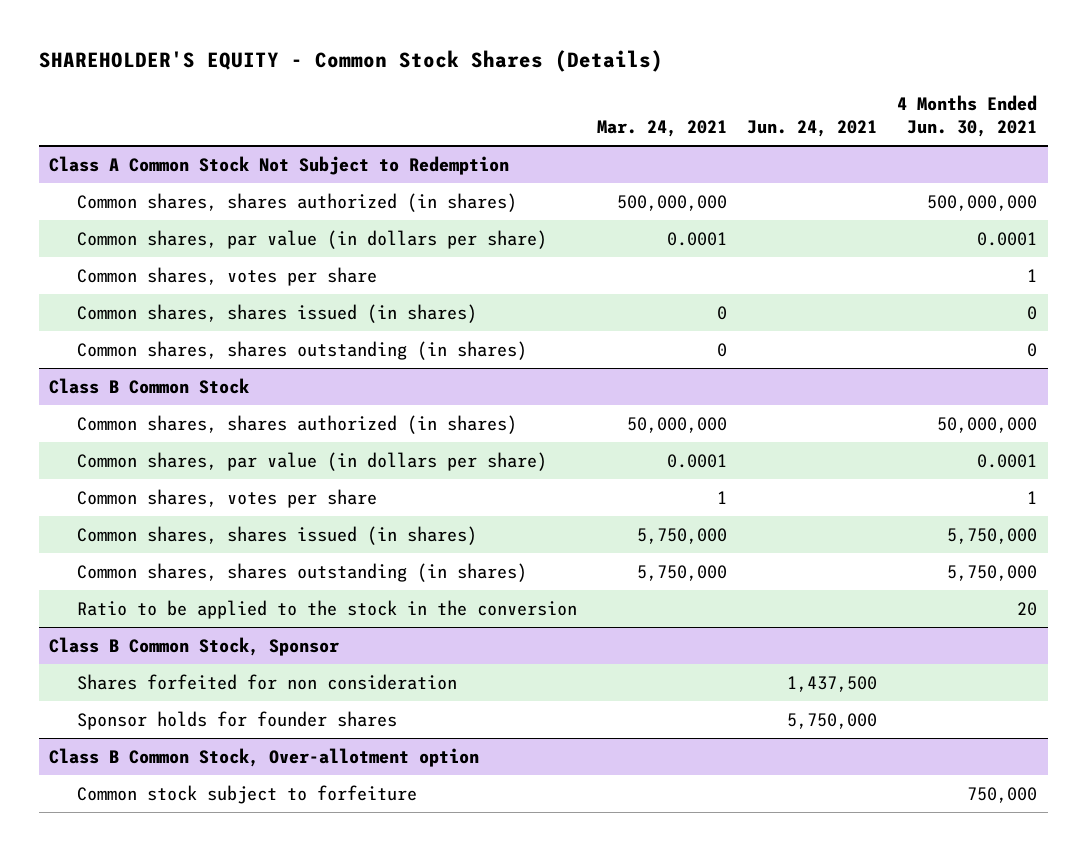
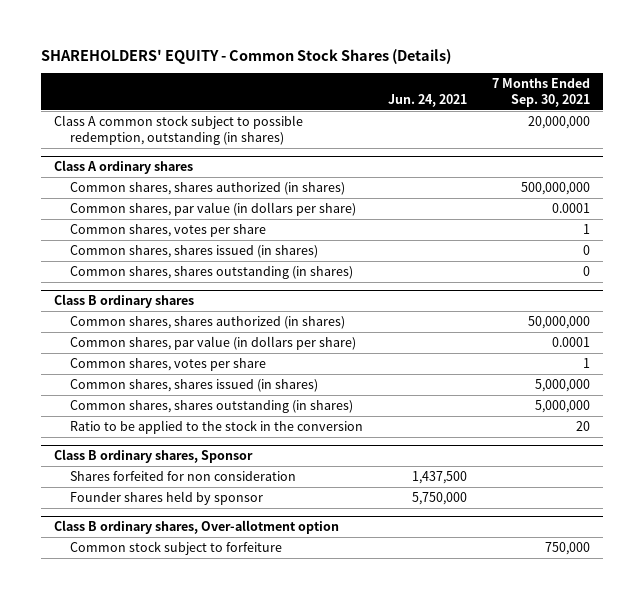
[39,50,664,73] SHAREHOLDER'S EQUITY - Common Stock Shares (Details) -> [40,48,451,64] SHAREHOLDERS' EQUITY - Common Stock Shares (Details)
[597,119,728,137] Mar. 24, 2021 -> none
[897,94,1038,137] 4 Months Ended Jun. 30, 2021 -> none
none -> [492,77,591,108] 7 Months Ended Sep. 30, 2021
[49,155,510,175] Class A Common Stock Not Subject to Redemption -> none
[76,192,517,212] Common shares, shares authorized (in shares) -> none
[76,229,547,249] Common shares, par value (in dollars per share) -> none
[76,266,377,286] Common shares, votes per share -> none
[76,303,477,323] Common shares, shares issued (in shares) -> none
[76,340,527,360] Common shares, shares outstanding (in shares) -> none
none -> [53,114,303,145] Class A common stock subject to possible redemption, outstanding (in shares)
none -> [53,159,193,174] Class A ordinary shares
none -> [69,181,345,195] Common shares, shares authorized (in shares)
none -> [69,201,356,216] Common shares, par value (in dollars per share)
none -> [69,223,266,237] Common shares, votes per share
none -> [69,244,318,258] Common shares, shares issued (in shares)
none -> [69,265,353,279] Common shares, shares outstanding (in shares)
[49,377,250,394] Class B Common Stock -> [53,293,194,308] Class B ordinary shares
[49,636,340,656] Class B Common Stock, Sponsor -> [53,448,253,463] Class B ordinary shares, Sponsor
[76,710,397,730] Sponsor holds for founder shares -> [69,490,263,505] Founder shares held by sponsor
[49,747,480,767] Class B Common Stock, Over-allotment option -> [53,519,339,534] Class B ordinary shares, Over-allotment option

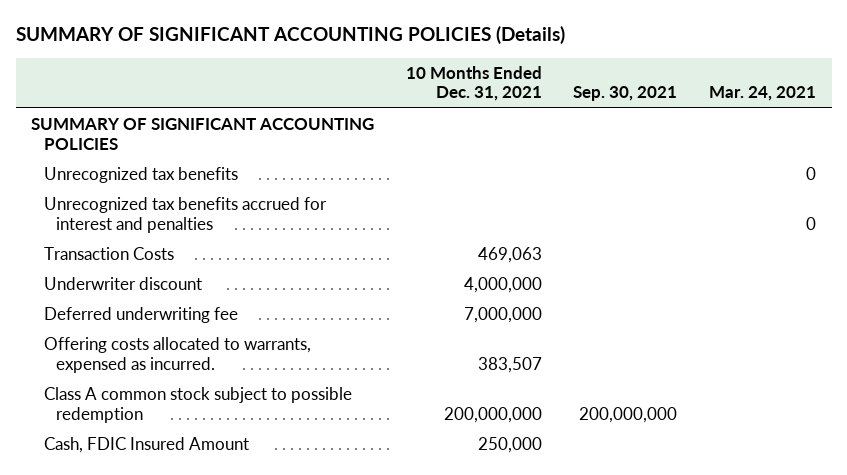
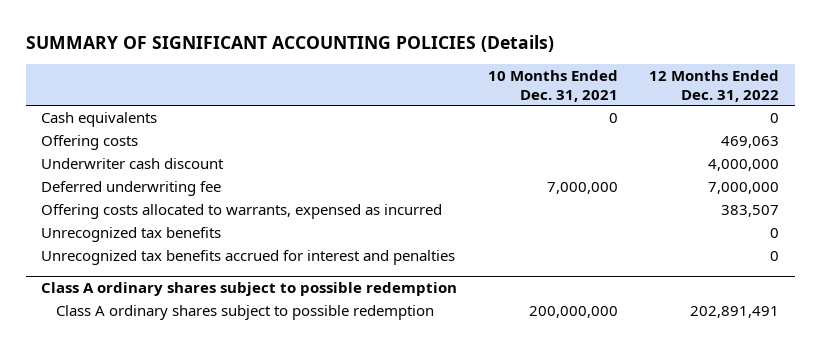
[573,86,678,102] Sep. 30, 2021 -> none
[708,86,816,102] Mar. 24, 2021 -> none
none -> [649,69,780,102] 12 Months Ended Dec. 31, 2022
[31,118,375,150] SUMMARY OF SIGNIFICANT ACCOUNTING POLICIES -> none
none -> [41,111,158,127] Cash equivalents
none -> [41,134,139,150] Offering costs
none -> [41,157,225,169] Underwriter cash discount
[43,307,238,324] Deferred underwriting fee -> [41,180,222,196] Deferred underwriting fee
none -> [41,203,443,219] Offering costs allocated to warrants, expensed as incurred
[43,247,174,261] Transaction Costs -> none
[43,277,202,291] Underwriter discount -> none
[43,337,311,373] Offering costs allocated to warrants, expensed as incurred. -> none
[43,387,352,423] Class A common stock subject to possible redemption -> none
[43,437,249,454] Cash, FDIC Insured Amount -> none
none -> [41,282,458,297] Class A ordinary shares subject to possible redemption
none -> [55,304,434,320] Class A ordinary shares subject to possible redemption

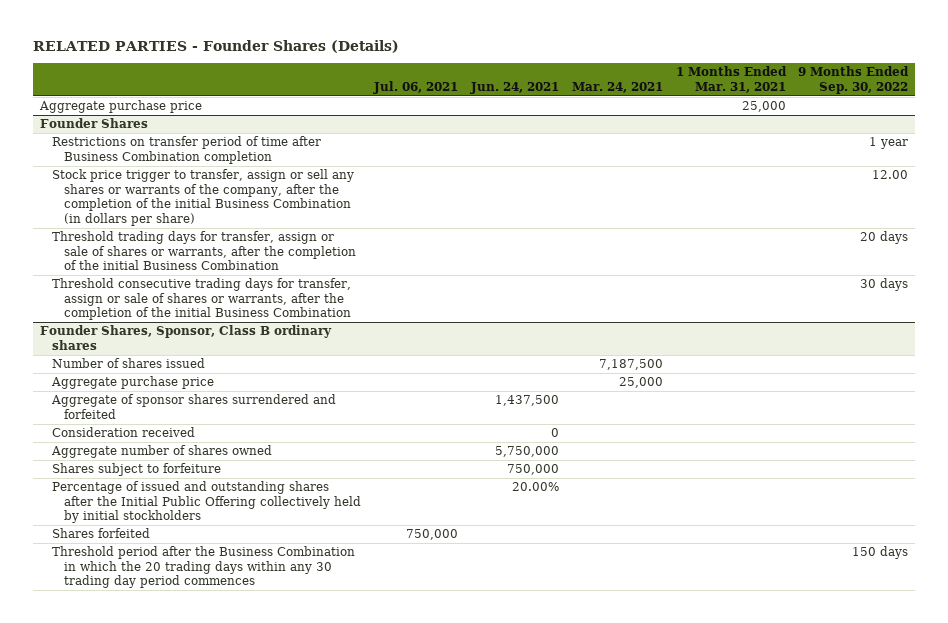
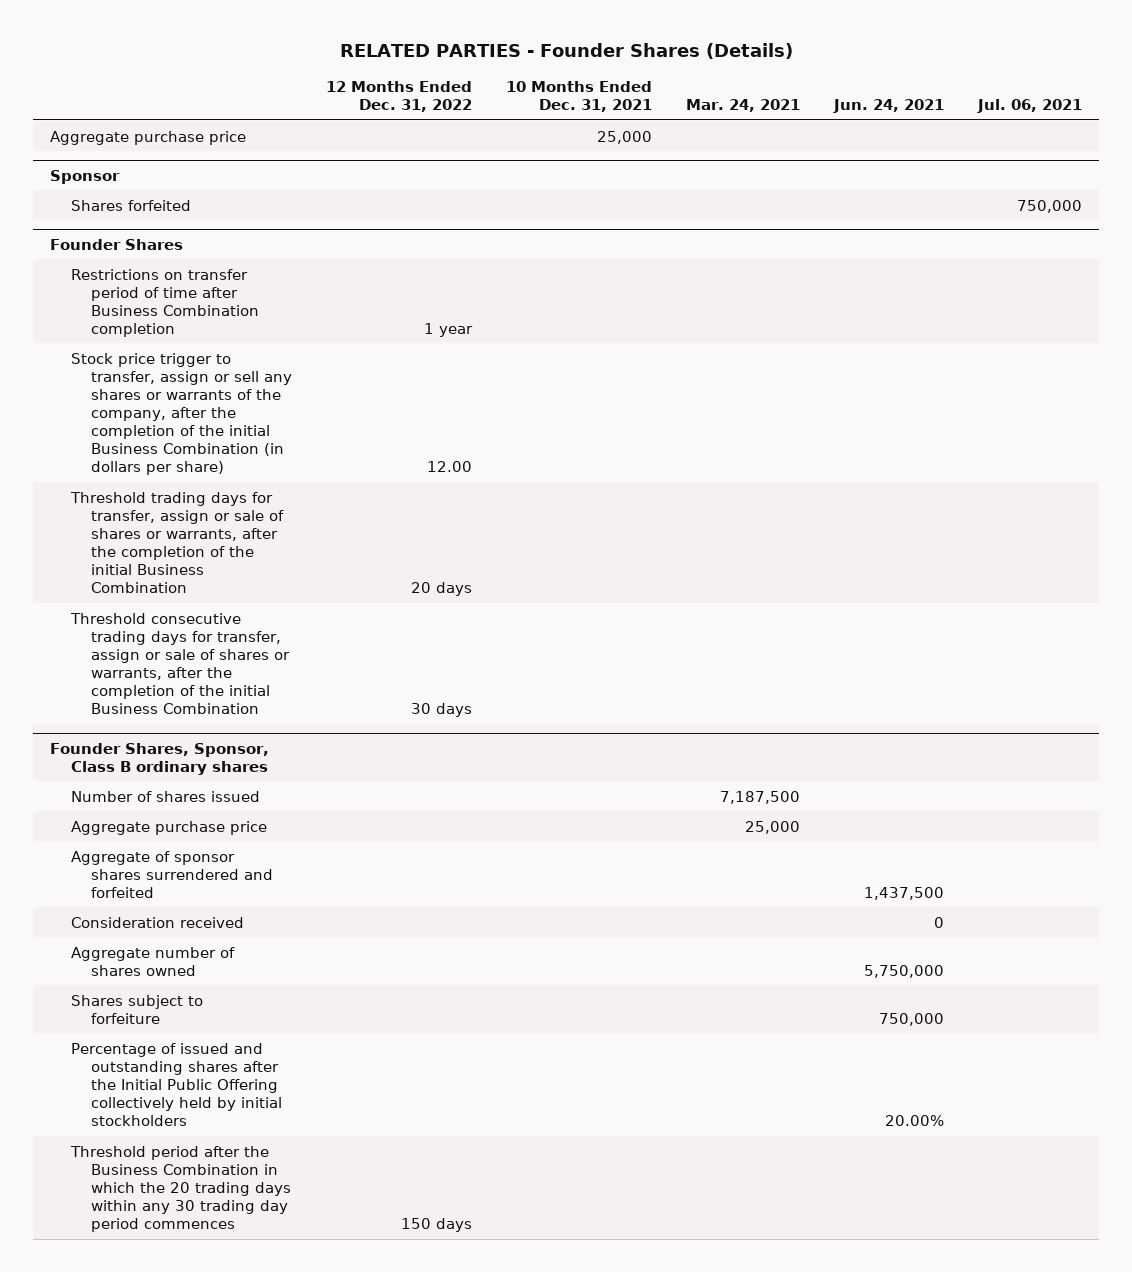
[675,66,787,93] 1 Months Ended Mar. 31, 2021 -> none
[798,66,910,94] 9 Months Ended Sep. 30, 2022 -> none
none -> [326,81,473,113] 12 Months Ended Dec. 31, 2022
none -> [506,81,653,113] 10 Months Ended Dec. 31, 2021
none -> [50,169,121,184] Sponsor
none -> [70,199,191,211] Shares forfeited
[51,528,150,539] Shares forfeited -> none

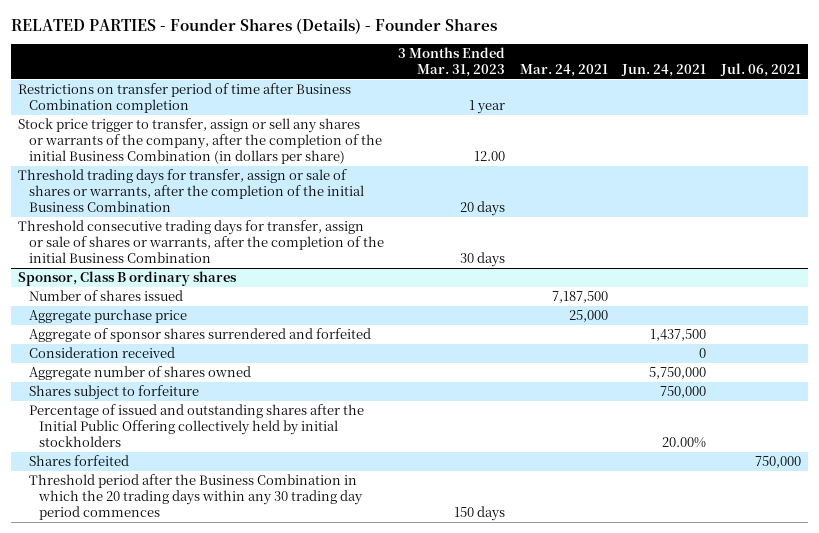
[339,42,793,59] RELATED PARTIES - Founder Shares (Details) -> [10,17,497,34] RELATED PARTIES - Founder Shares (Details) - Founder Shares
[326,81,473,113] 12 Months Ended Dec. 31, 2022 -> none
[506,81,653,113] 10 Months Ended Dec. 31, 2021 -> none
none -> [398,47,506,78] 3 Months Ended Mar. 31, 2023
[50,130,247,145] Aggregate purchase price -> none
[50,169,121,184] Sponsor -> none
[70,199,191,211] Shares forfeited -> none
[50,238,184,250] Founder Shares -> none
[70,268,260,337] Restrictions on transfer period of time after Business Combination completion -> none
[70,352,293,476] Stock price trigger to transfer, assign or sell any shares or warrants of the company, after the completion of the initial Business Combination (in dollars per share) -> none
[69,491,285,594] Threshold trading days for transfer, assign or sale of shares or warrants, after the completion of the initial Business Combination -> none
[69,612,291,715] Threshold consecutive trading days for transfer, assign or sale of shares or warrants, after the completion of the initial Business Combination -> none
none -> [17,83,351,114] Restrictions on transfer period of time after Business Combination completion
none -> [17,118,382,165] Stock price trigger to transfer, assign or sell any shares or warrants of the company, after the completion of the initial Business Combination (in dollars per share)
none -> [17,169,364,213] Threshold trading days for transfer, assign or sale of shares or warrants, after the completion of the initial Business Combination
none -> [17,220,384,264] Threshold consecutive trading days for transfer, assign or sale of shares or warrants, after the completion of the initial Business Combination
[50,742,270,775] Founder Shares, Sponsor, Class B ordinary shares -> [17,271,237,287] Sponsor, Class B ordinary shares
none -> [28,455,129,467] Shares forfeited

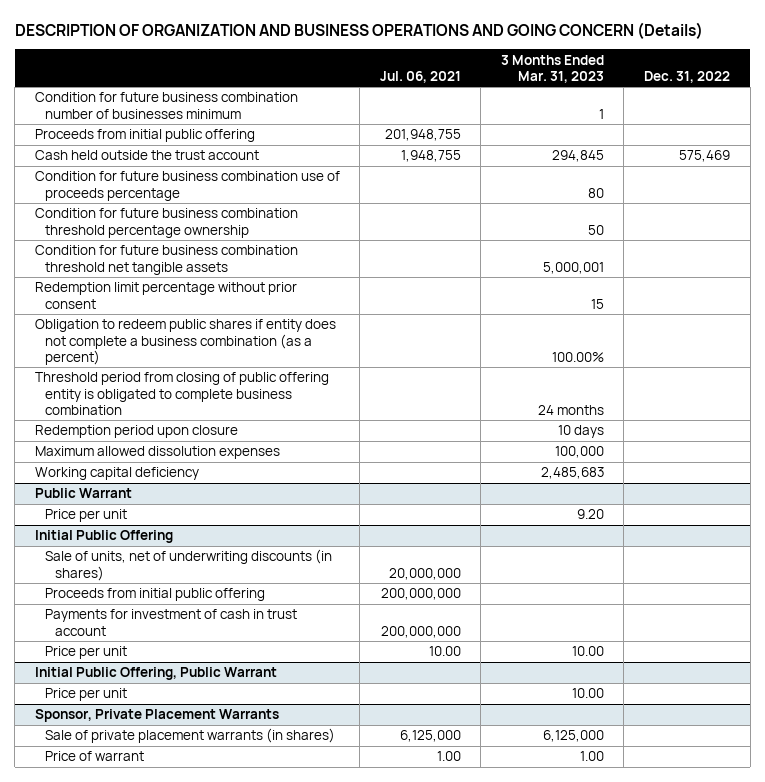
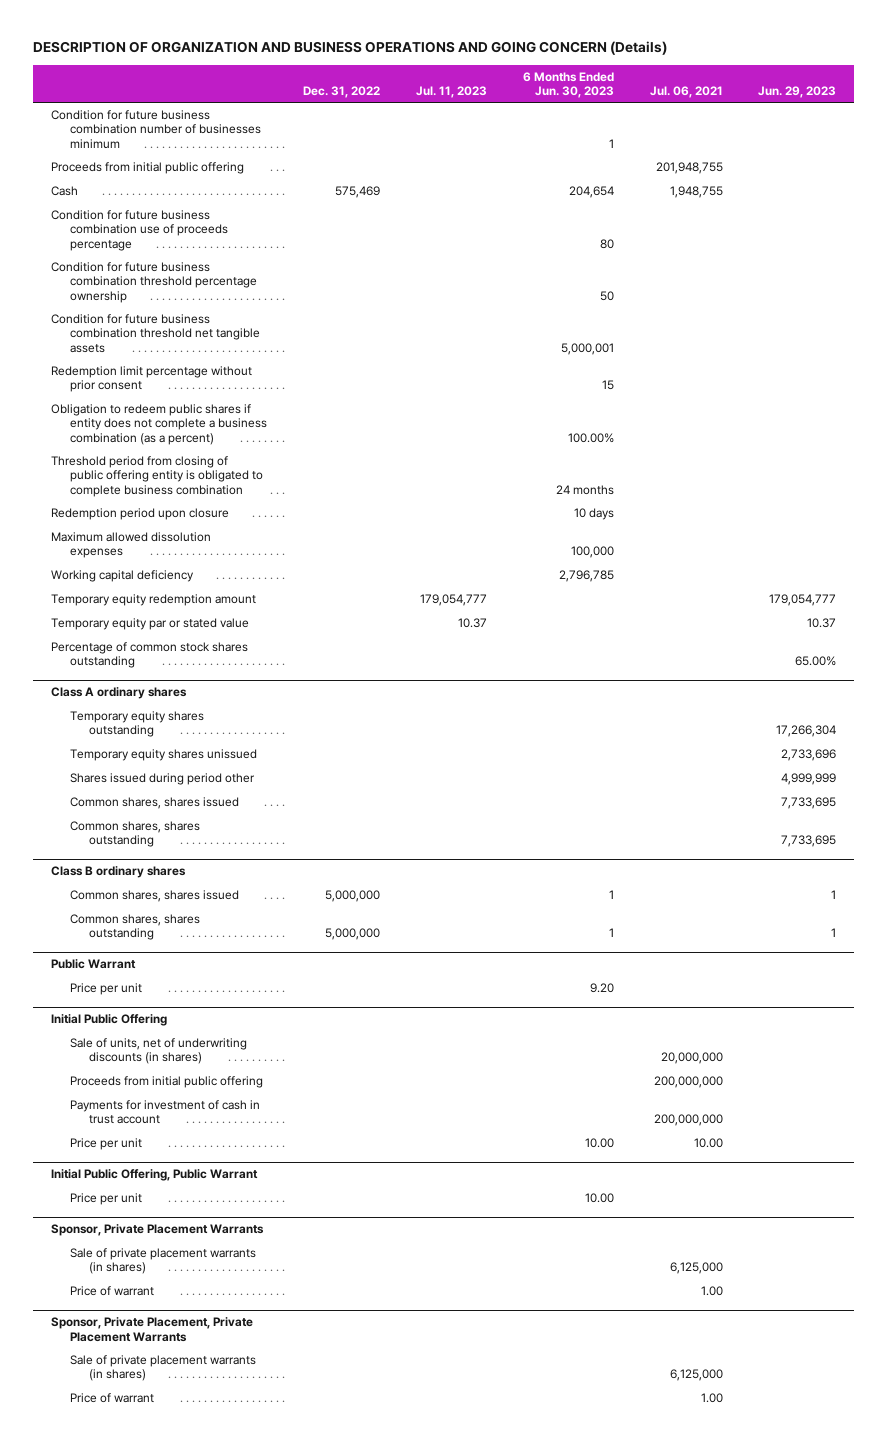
[500,54,604,84] 3 Months Ended Mar. 31, 2023 -> none
none -> [415,85,487,98] Jul. 11, 2023
none -> [522,71,614,98] 6 Months Ended Jun. 30, 2023
none -> [758,85,837,98] Jun. 29, 2023
[34,150,259,161] Cash held outside the trust account -> [51,186,79,197] Cash
none -> [51,594,257,607] Temporary equity redemption amount
none -> [51,618,250,631] Temporary equity par or stated value
none -> [51,642,249,669] Percentage of common stock shares outstanding
none -> [51,687,188,700] Class A ordinary shares
none -> [70,711,205,738] Temporary equity shares outstanding
none -> [70,749,258,762] Temporary equity shares unissued
none -> [70,773,256,786] Shares issued during period other
none -> [70,797,240,810] Common shares, shares issued
none -> [70,821,201,848] Common shares, shares outstanding
none -> [51,866,187,879] Class B ordinary shares
none -> [70,890,240,903] Common shares, shares issued
none -> [70,914,201,941] Common shares, shares outstanding
none -> [51,1317,254,1342] Sponsor, Private Placement, Private Placement Warrants
none -> [70,1355,257,1382] Sale of private placement warrants (in shares)
none -> [70,1393,155,1404] Price of warrant

